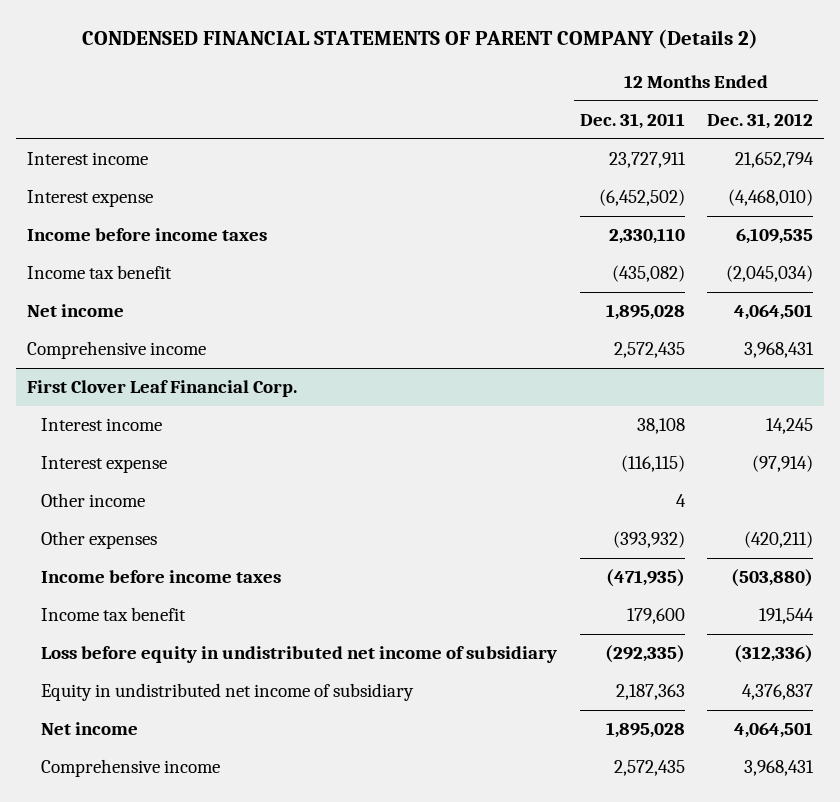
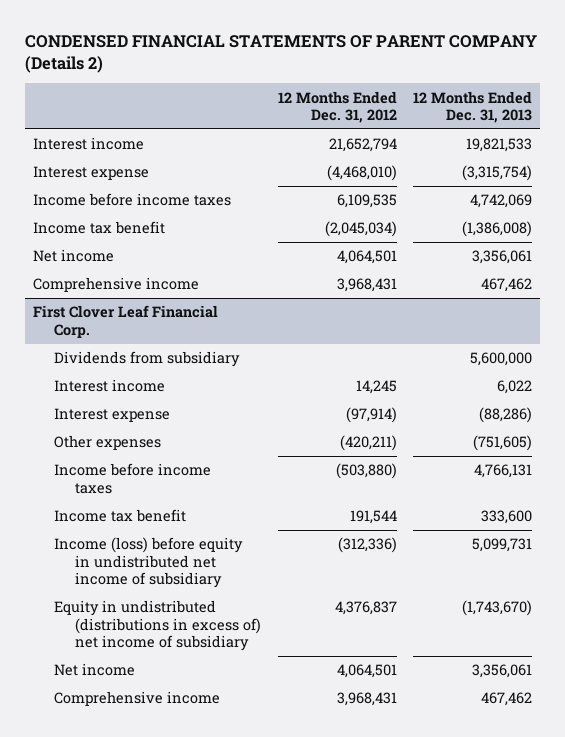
[579,113,685,130] Dec. 31, 2011 -> none
none -> [413,90,533,123] 12 Months Ended Dec. 31, 2013
none -> [54,351,241,368] Dividends from subsidiary
[41,493,146,508] Other income -> none
[41,646,558,664] Loss before equity in undistributed net income of subsidiary -> [54,537,244,588] Income (loss) before equity in undistributed net income of subsidiary
[41,683,415,702] Equity in undistributed net income of subsidiary -> [54,600,262,651] Equity in undistributed (distributions in excess of) net income of subsidiary

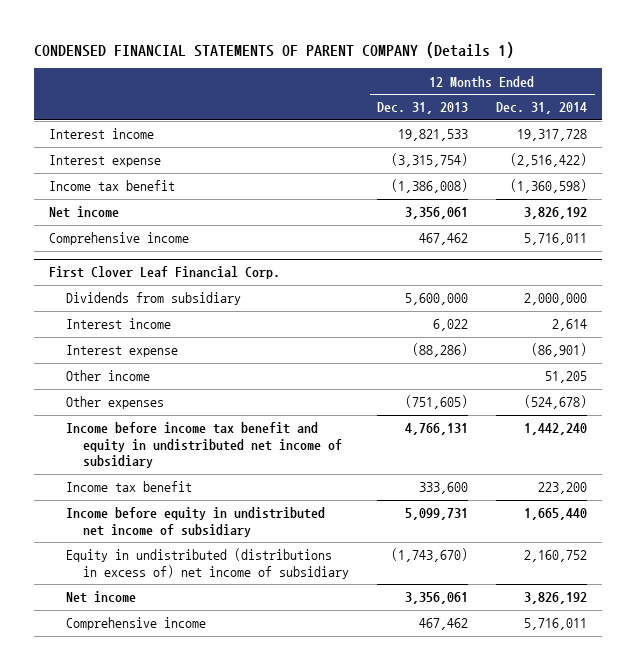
[24,34,537,73] CONDENSED FINANCIAL STATEMENTS OF PARENT COMPANY (Details 2) -> [34,42,515,59] CONDENSED FINANCIAL STATEMENTS OF PARENT COMPANY (Details 1)
[277,90,397,123] 12 Months Ended Dec. 31, 2012 -> none
none -> [496,102,588,115] Dec. 31, 2014
[32,193,231,207] Income before income taxes -> none
none -> [65,370,150,382] Other income
[54,463,212,494] Income before income taxes -> [65,422,342,469] Income before income tax benefit and equity in undistributed net income of subsidiary
[54,537,244,588] Income (loss) before equity in undistributed net income of subsidiary -> [65,507,325,537] Income before equity in undistributed net income of subsidiary

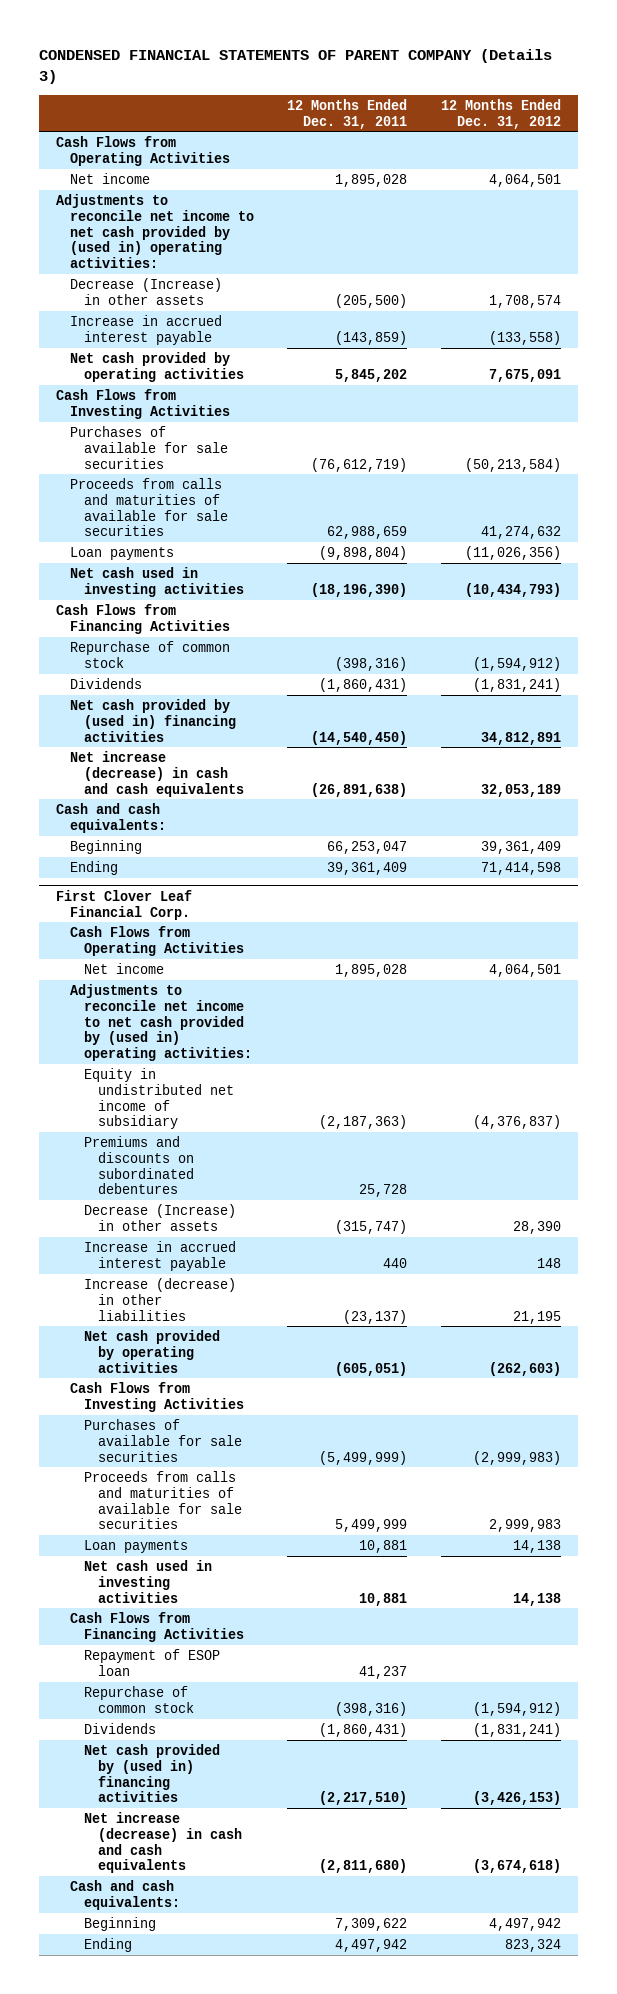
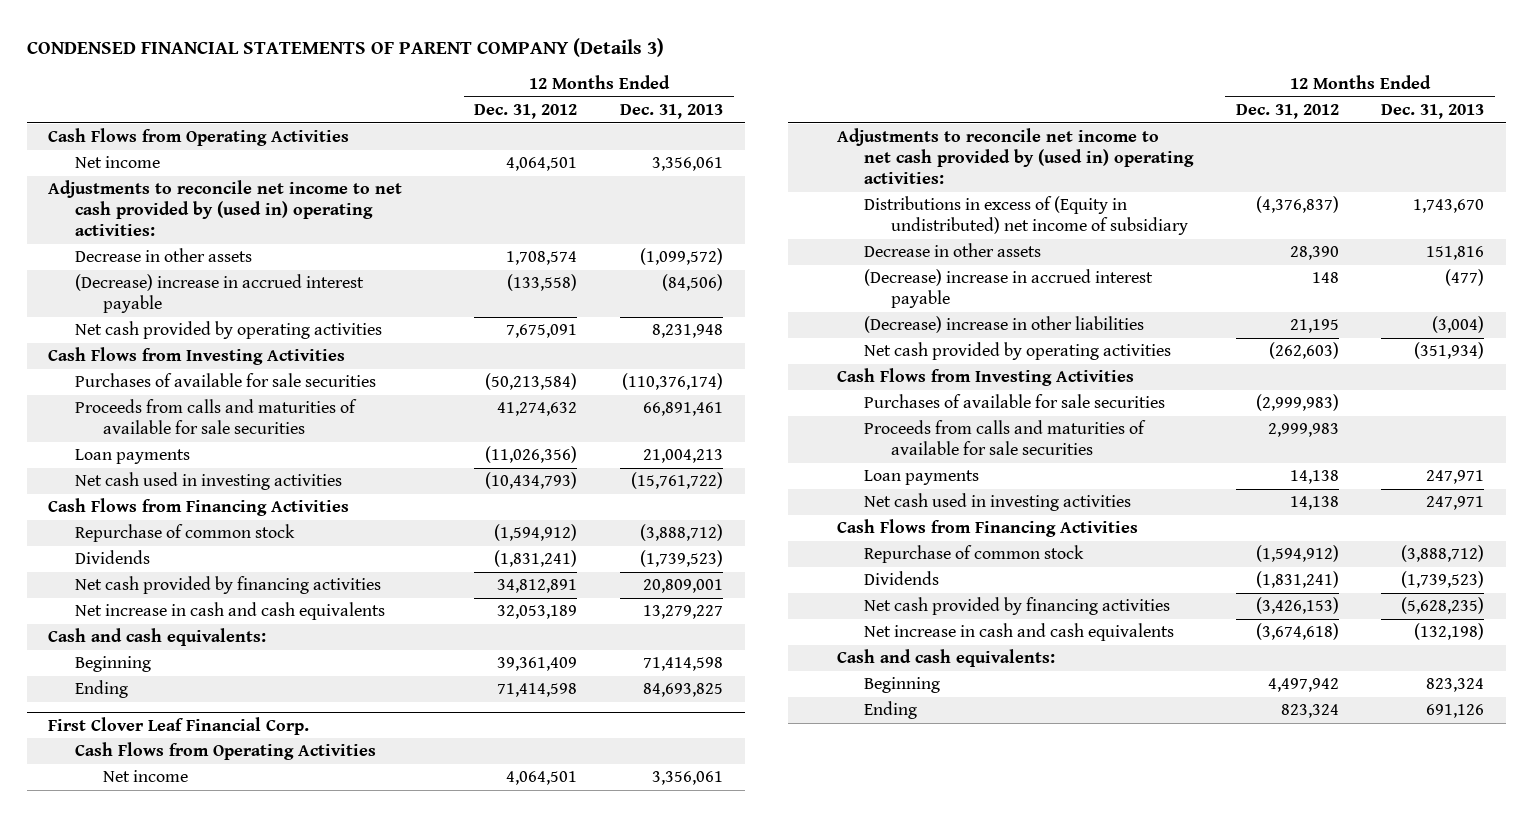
[287,98,408,129] 12 Months Ended Dec. 31, 2011 -> none
none -> [620,104,724,120] Dec. 31, 2013
[69,277,222,305] Decrease (Increase) in other assets -> [75,248,253,263] Decrease in other assets
[69,314,222,345] Increase in accrued interest payable -> [75,274,365,314] (Decrease) increase in accrued interest payable
[69,698,236,742] Net cash provided by (used in) financing activities -> [75,576,382,595] Net cash provided by financing activities
[69,750,244,797] Net increase (decrease) in cash and cash equivalents -> [75,602,386,621] Net increase in cash and cash equivalents
[83,1135,194,1195] Premiums and discounts on subordinated debentures -> none
[83,1067,234,1130] Equity in undistributed net income of subsidiary -> [863,196,1188,236] Distributions in excess of (Equity in undistributed) net income of subsidiary
[83,1203,236,1231] Decrease (Increase) in other assets -> [863,243,1041,258] Decrease in other assets
[83,1240,236,1271] Increase in accrued interest payable -> [863,269,1153,309] (Decrease) increase in accrued interest payable
[83,1277,236,1321] Increase (decrease) in other liabilities -> [863,316,1144,334] (Decrease) increase in other liabilities
[83,1648,220,1676] Repayment of ESOP loan -> none
[83,1743,220,1803] Net cash provided by (used in) financing activities -> [863,597,1170,616] Net cash provided by financing activities
[83,1811,242,1874] Net increase (decrease) in cash and cash equivalents -> [863,623,1174,642] Net increase in cash and cash equivalents

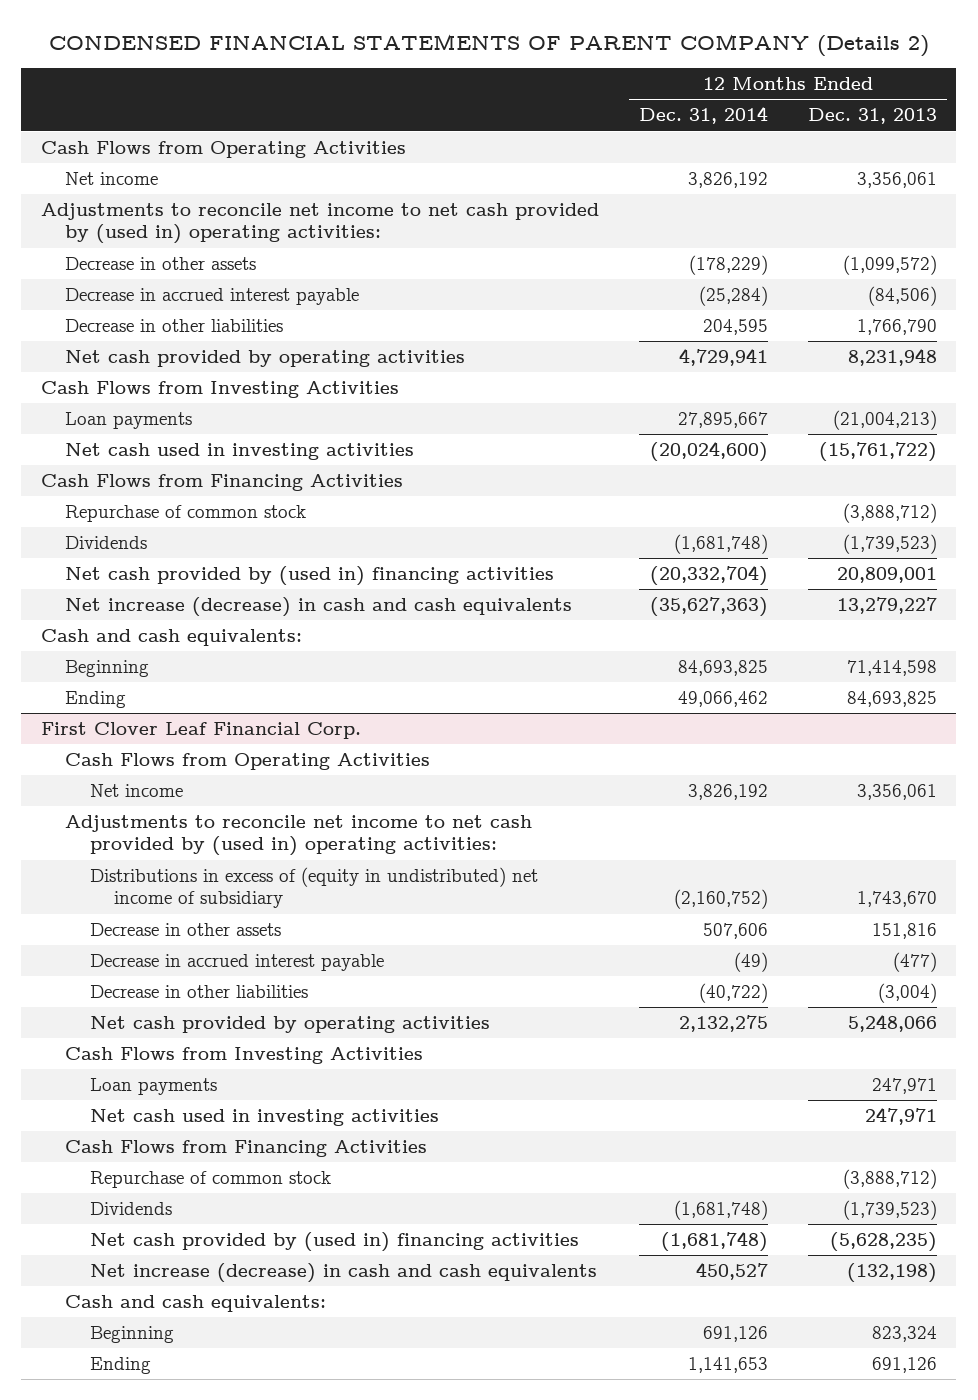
[26,37,664,57] CONDENSED FINANCIAL STATEMENTS OF PARENT COMPANY (Details 3) -> [48,33,929,57] CONDENSED FINANCIAL STATEMENTS OF PARENT COMPANY (Details 2)
[474,104,578,120] Dec. 31, 2012 -> none
none -> [638,106,768,125] Dec. 31, 2014
[75,274,365,314] (Decrease) increase in accrued interest payable -> [65,288,360,306] Decrease in accrued interest payable
none -> [65,319,284,333] Decrease in other liabilities
[75,373,377,388] Purchases of available for sale securities -> none
[75,399,358,435] Proceeds from calls and maturities of available for sale securities -> none
[643,449,724,464] 21,004,213 -> [832,410,937,431] (21,004,213)
[75,576,382,595] Net cash provided by financing activities -> [65,566,555,587] Net cash provided by (used in) financing activities
[75,602,386,621] Net increase in cash and cash equivalents -> [65,597,573,618] Net increase (decrease) in cash and cash equivalents
[863,196,1188,236] Distributions in excess of (Equity in undistributed) net income of subsidiary -> [89,867,538,909] Distributions in excess of (equity in undistributed) net income of subsidiary
[863,269,1153,309] (Decrease) increase in accrued interest payable -> [89,954,384,972] Decrease in accrued interest payable
[863,316,1144,334] (Decrease) increase in other liabilities -> [89,985,308,999] Decrease in other liabilities
[1414,342,1485,360] (351,934) -> [847,1014,937,1033] 5,248,066
[863,394,1165,409] Purchases of available for sale securities -> none
[863,420,1146,456] Proceeds from calls and maturities of available for sale securities -> none
[863,597,1170,616] Net cash provided by financing activities -> [89,1232,579,1253] Net cash provided by (used in) financing activities
[863,623,1174,642] Net increase in cash and cash equivalents -> [89,1263,597,1284] Net increase (decrease) in cash and cash equivalents

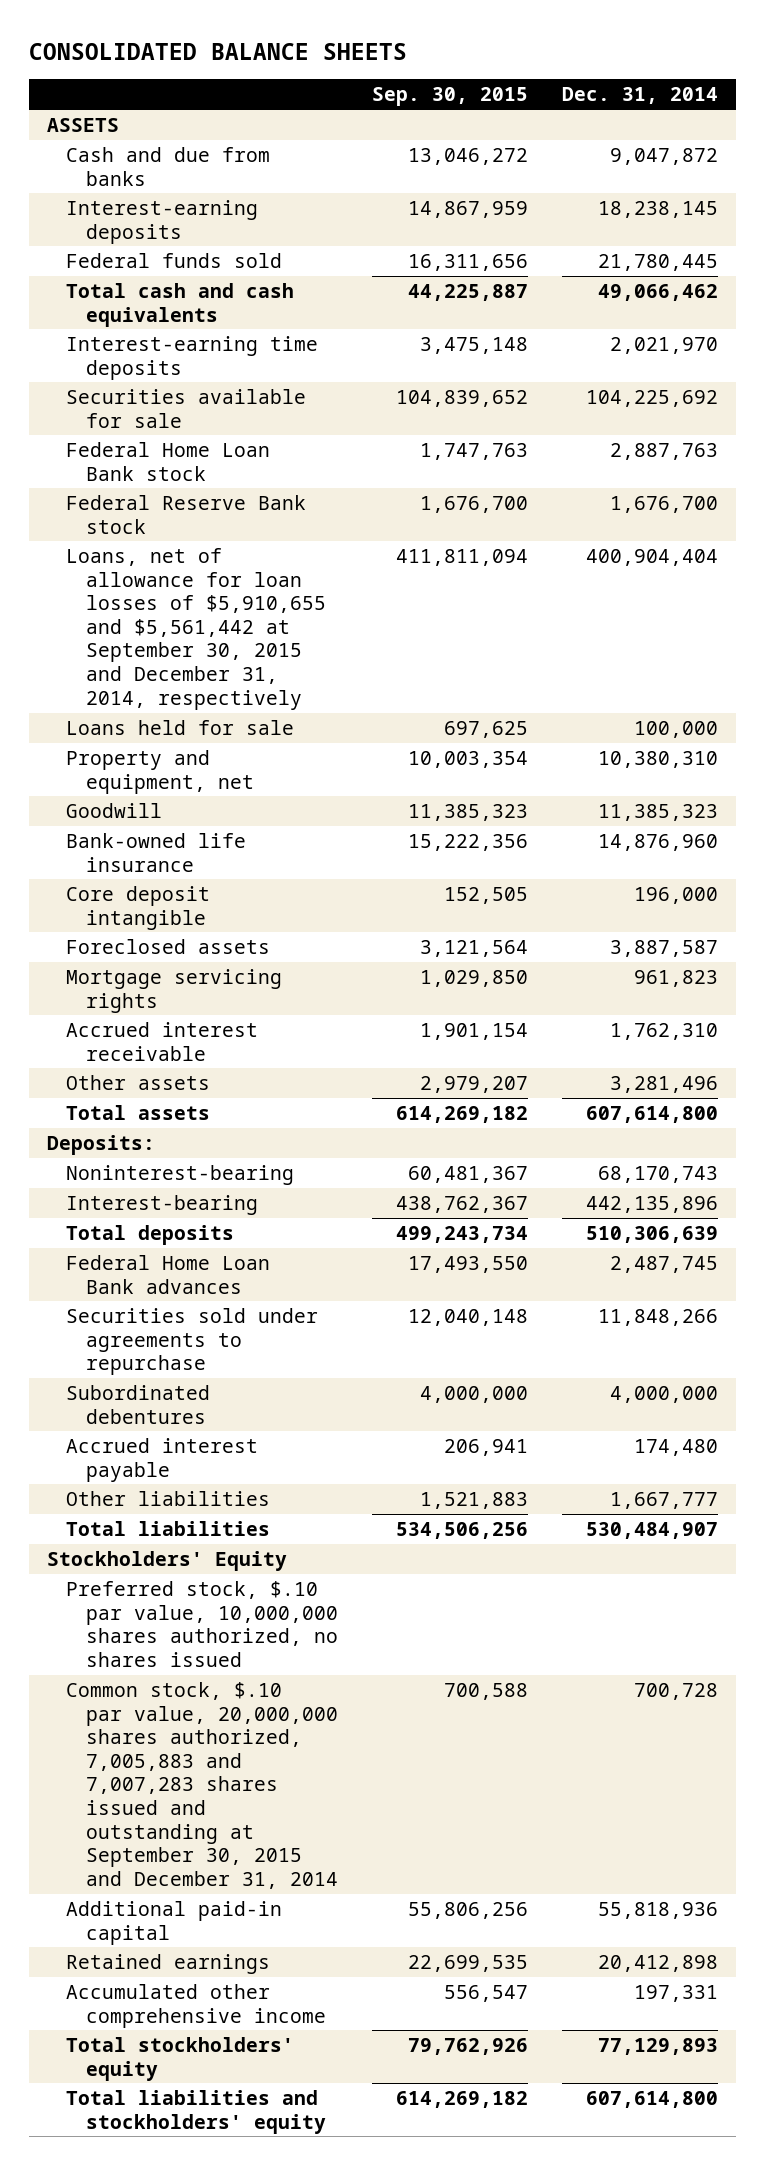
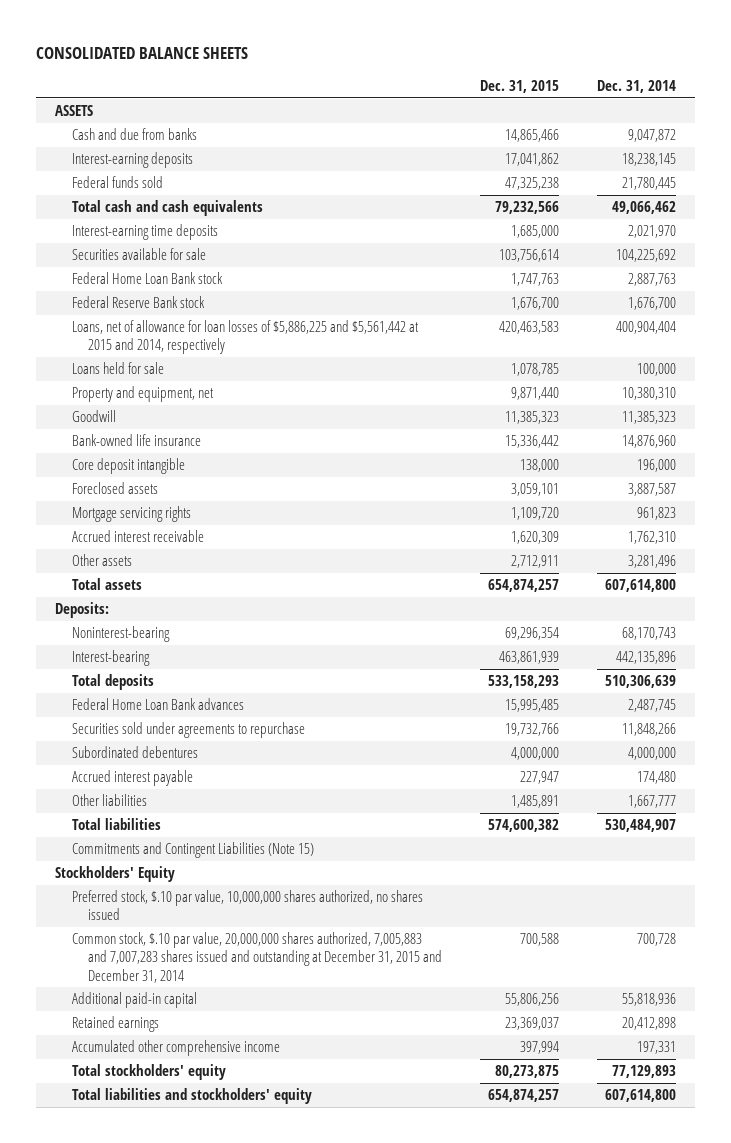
[372,87,529,107] Sep. 30, 2015 -> none
none -> [480,79,560,93] Dec. 31, 2015
[66,547,326,710] Loans, net of allowance for loan losses of $5,910,655 and $5,561,442 at September 30, 2015 and December 31, 2014, respectively -> [71,320,419,355] Loans, net of allowance for loan losses of $5,886,225 and $5,561,442 at 2015 and 2014, respectively
none -> [71,842,314,859] Commitments and Contingent Liabilities (Note 15)
[66,1681,338,1889] Common stock, $.10 par value, 20,000,000 shares authorized, 7,005,883 and 7,007,283 shares issued and outstanding at September 30, 2015 and December 31, 2014 -> [71,932,443,983] Common stock, $.10 par value, 20,000,000 shares authorized, 7,005,883 and 7,007,283 shares issued and outstanding at December 31, 2015 and December 31, 2014

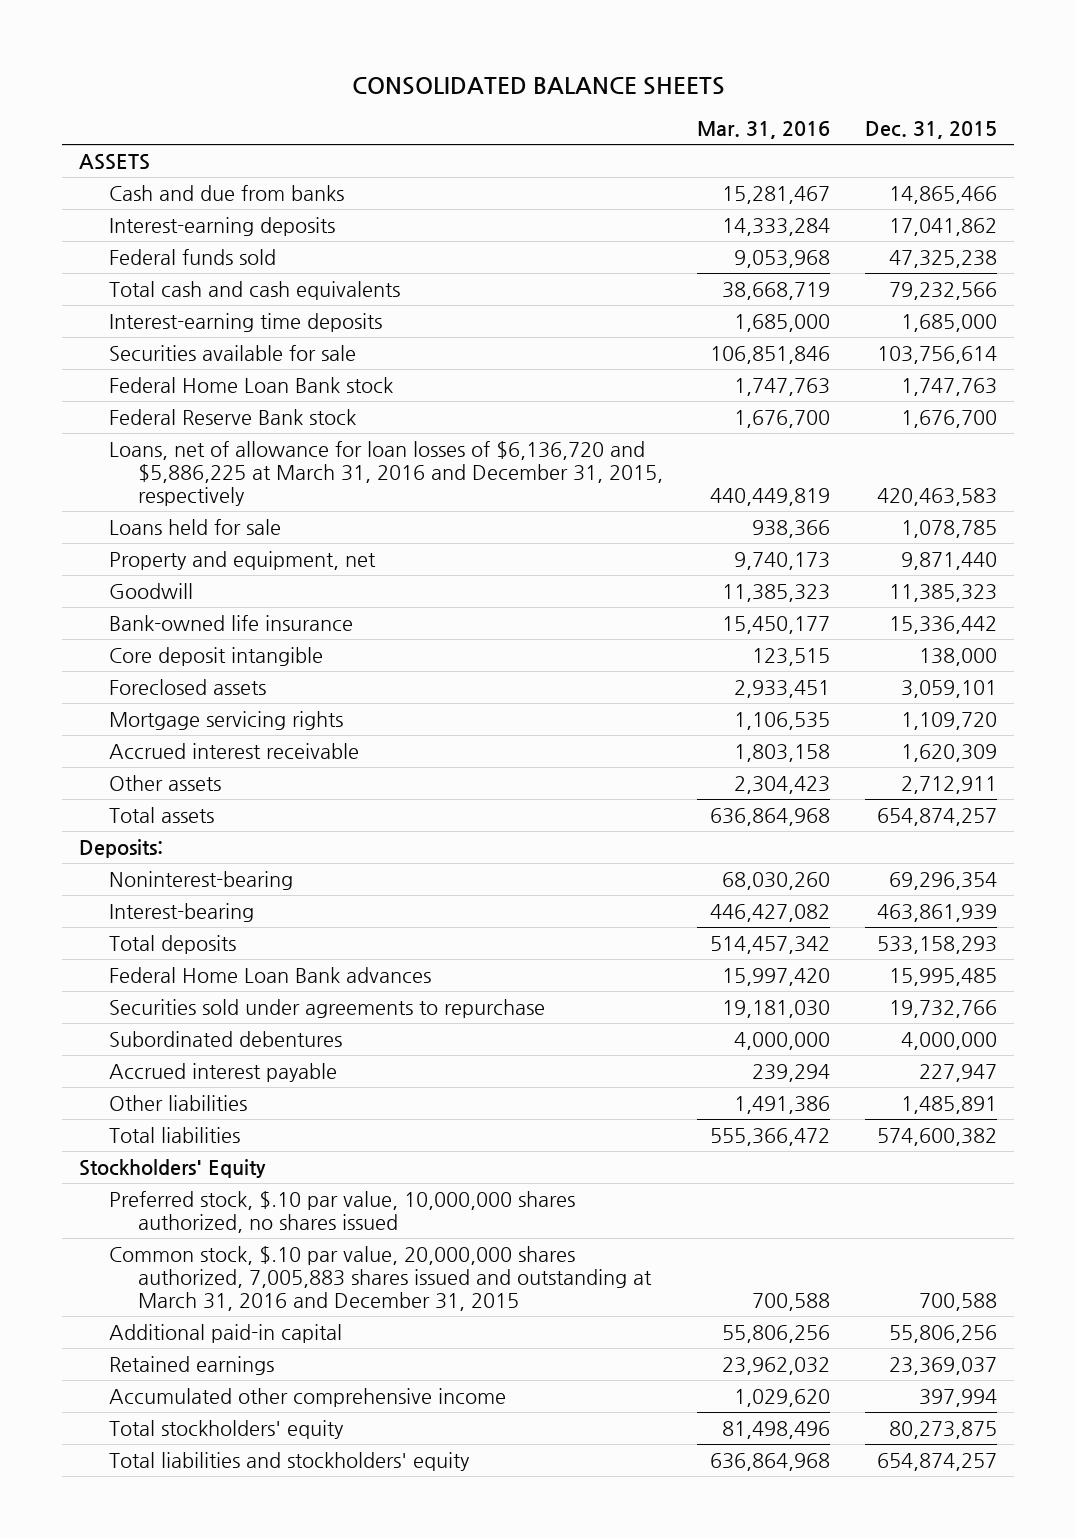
[596,79,676,93] Dec. 31, 2014 -> none
none -> [697,121,831,140] Mar. 31, 2016
[71,320,419,355] Loans, net of allowance for loan losses of $5,886,225 and $5,561,442 at 2015 and 2014, respectively -> [108,440,663,507] Loans, net of allowance for loan losses of $6,136,720 and $5,886,225 at March 31, 2016 and December 31, 2015, respectively
[71,842,314,859] Commitments and Contingent Liabilities (Note 15) -> none
[71,932,443,983] Common stock, $.10 par value, 20,000,000 shares authorized, 7,005,883 and 7,007,283 shares issued and outstanding at December 31, 2015 and December 31, 2014 -> [108,1245,652,1312] Common stock, $.10 par value, 20,000,000 shares authorized, 7,005,883 shares issued and outstanding at March 31, 2016 and December 31, 2015

